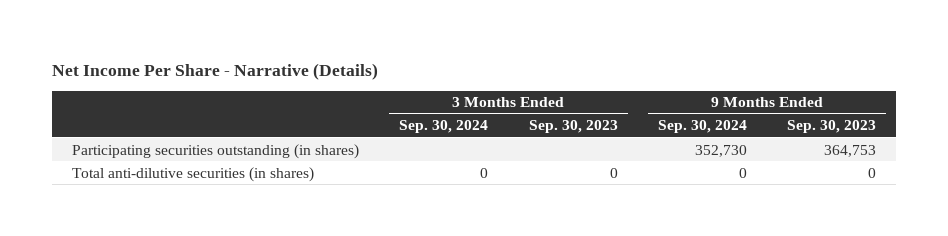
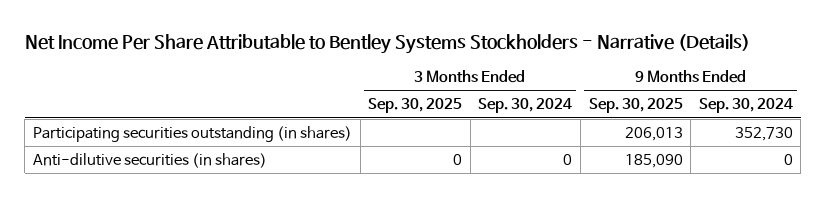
[51,62,378,80] Net Income Per Share - Narrative (Details) -> [24,34,750,55] Net Income Per Share Attributable to Bentley Systems Stockholders - Narrative (Details)
[528,120,618,134] Sep. 30, 2023 -> none
[787,120,877,134] Sep. 30, 2023 -> none
none -> [368,98,463,114] Sep. 30, 2025
none -> [588,98,683,114] Sep. 30, 2025
[71,166,314,182] Total anti-dilutive securities (in shares) -> [32,153,267,169] Anti-dilutive securities (in shares)

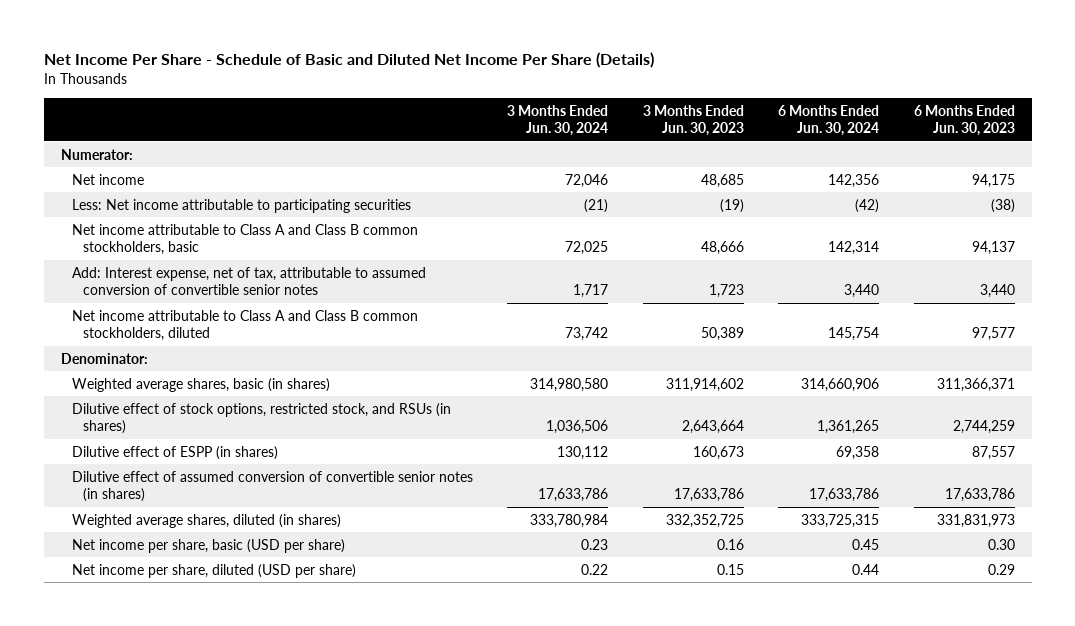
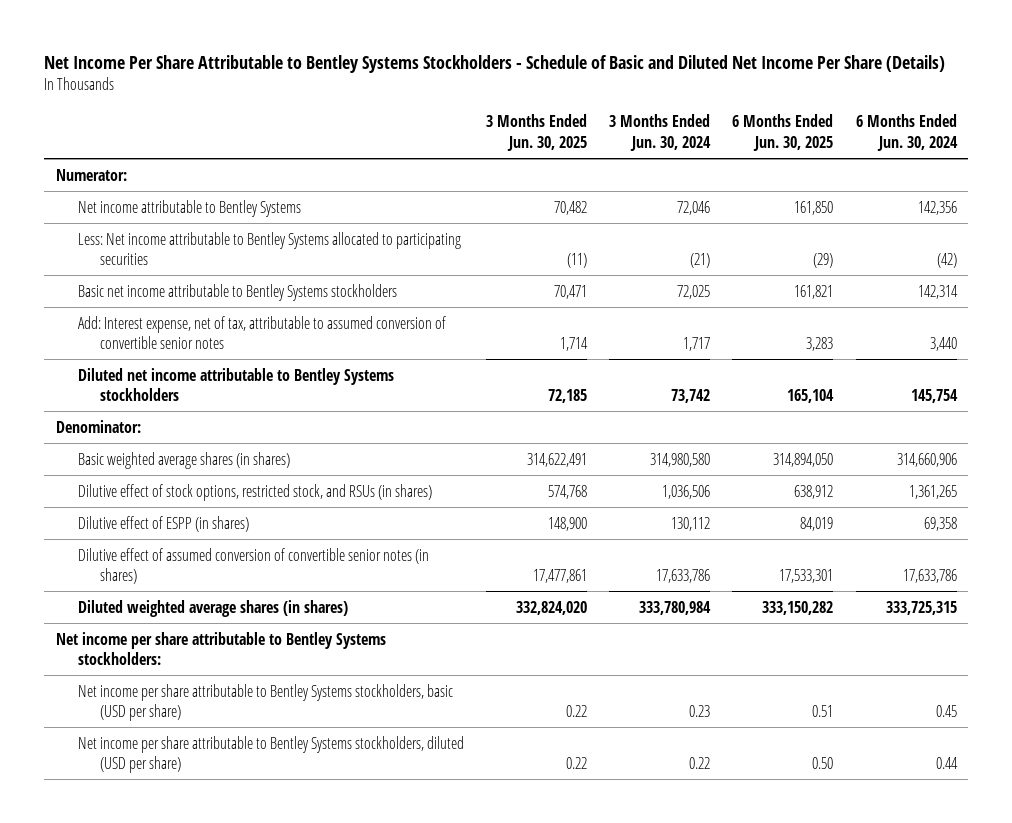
[43,52,654,69] Net Income Per Share - Schedule of Basic and Diluted Net Income Per Share (Details) -> [44,54,946,73] Net Income Per Share Attributable to Bentley Systems Stockholders - Schedule of Basic and Diluted Net Income Per Share (Details)
[642,104,744,137] 3 Months Ended Jun. 30, 2023 -> none
[913,104,1015,137] 6 Months Ended Jun. 30, 2023 -> none
none -> [485,114,587,151] 3 Months Ended Jun. 30, 2025
none -> [732,114,834,151] 6 Months Ended Jun. 30, 2025
[71,173,144,185] Net income -> [77,199,301,217] Net income attributable to Bentley Systems
[71,198,411,213] Less: Net income attributable to participating securities -> [77,231,461,265] Less: Net income attributable to Bentley Systems allocated to participating securities
[71,223,418,256] Net income attributable to Class A and Class B common stockholders, basic -> [77,283,397,301] Basic net income attributable to Bentley Systems stockholders
[71,309,418,342] Net income attributable to Class A and Class B common stockholders, diluted -> [77,367,394,401] Diluted net income attributable to Bentley Systems stockholders
[71,377,330,392] Weighted average shares, basic (in shares) -> [77,451,290,469] Basic weighted average shares (in shares)
[71,513,341,528] Weighted average shares, diluted (in shares) -> [77,599,348,617] Diluted weighted average shares (in shares)
none -> [55,631,386,665] Net income per share attributable to Bentley Systems stockholders:
[71,538,345,553] Net income per share, basic (USD per share) -> [77,683,453,721] Net income per share attributable to Bentley Systems stockholders, basic (USD per share)
[71,563,356,578] Net income per share, diluted (USD per share) -> [77,735,464,773] Net income per share attributable to Bentley Systems stockholders, diluted (USD per share)

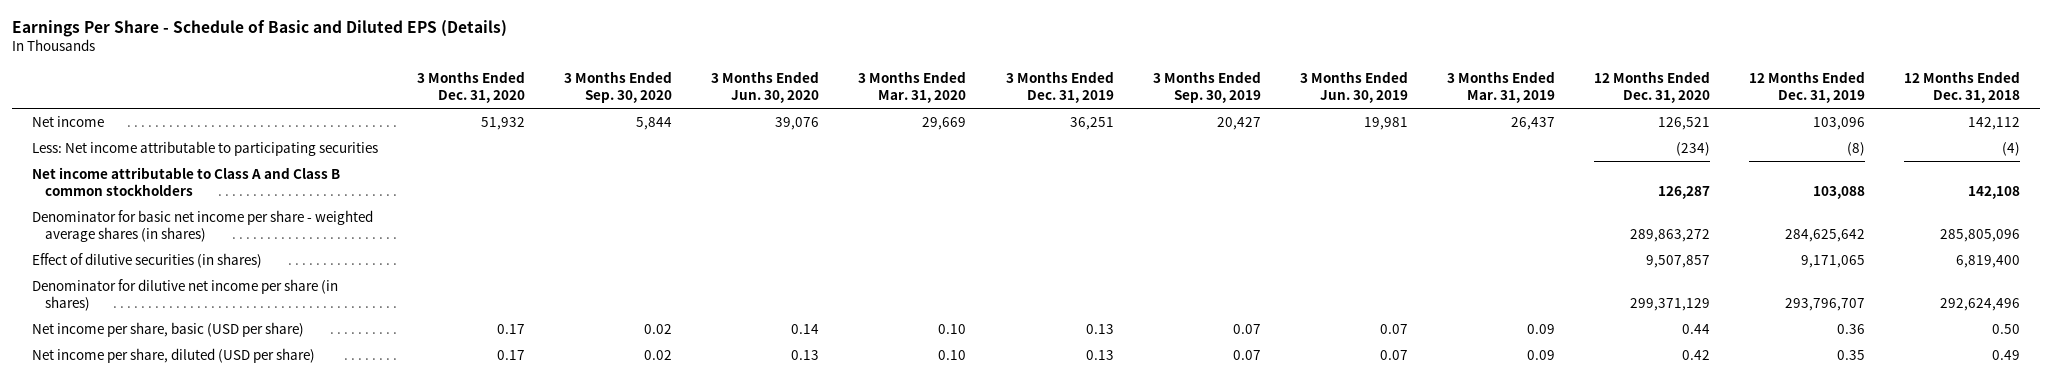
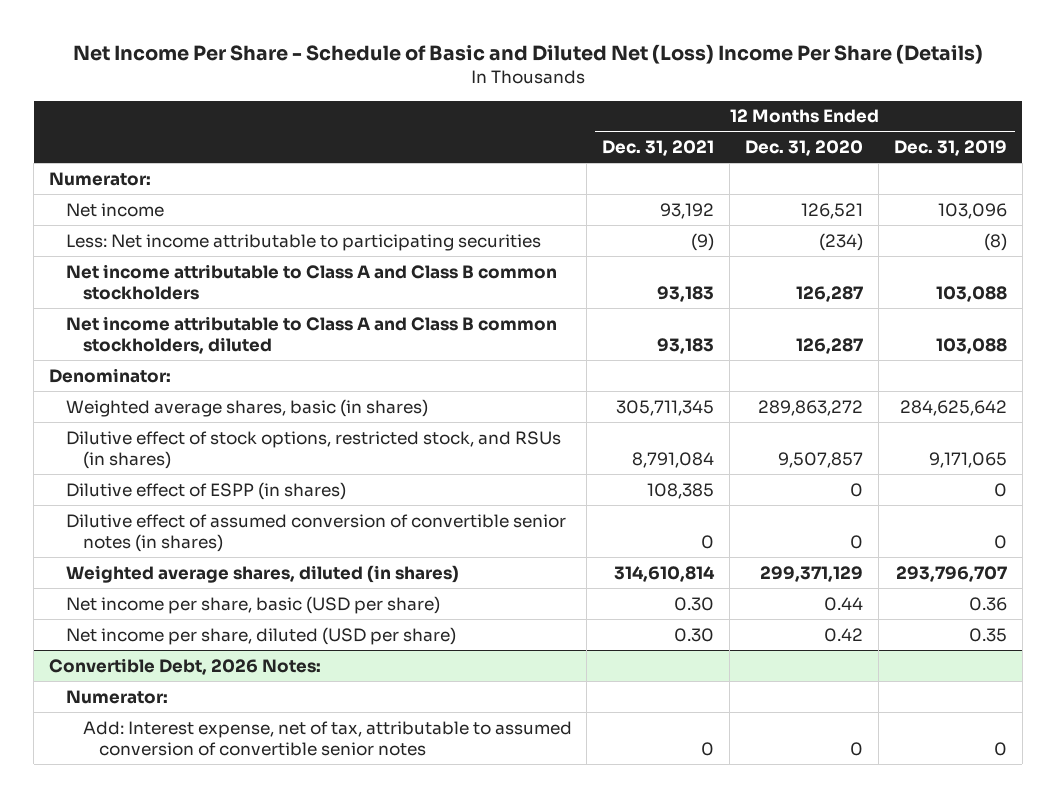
[12,20,508,38] Earnings Per Share - Schedule of Basic and Diluted EPS (Details) -> [72,44,983,65] Net Income Per Share - Schedule of Basic and Diluted Net (Loss) Income Per Share (Details)
[417,70,526,103] 3 Months Ended Dec. 31, 2020 -> none
[564,70,673,103] 3 Months Ended Sep. 30, 2020 -> none
[711,70,820,103] 3 Months Ended Jun. 30, 2020 -> none
[858,70,967,103] 3 Months Ended Mar. 31, 2020 -> none
[1005,70,1114,103] 3 Months Ended Dec. 31, 2019 -> none
[1152,70,1261,103] 3 Months Ended Sep. 30, 2019 -> none
[1299,70,1408,103] 3 Months Ended Jun. 30, 2019 -> none
[1446,70,1555,103] 3 Months Ended Mar. 31, 2019 -> none
[1904,70,2021,103] 12 Months Ended Dec. 31, 2018 -> none
none -> [602,139,715,156] Dec. 31, 2021
none -> [48,171,151,186] Numerator:
none -> [65,315,557,354] Net income attributable to Class A and Class B common stockholders, diluted
none -> [48,367,171,383] Denominator:
[31,210,373,242] Denominator for basic net income per share - weighted average shares (in shares) -> [65,398,428,417] Weighted average shares, basic (in shares)
[31,253,262,269] Effect of dilutive securities (in shares) -> [65,430,561,469] Dilutive effect of stock options, restricted stock, and RSUs (in shares)
none -> [65,481,346,500] Dilutive effect of ESPP (in shares)
none -> [65,513,566,552] Dilutive effect of assumed conversion of convertible senior notes (in shares)
[31,279,338,311] Denominator for dilutive net income per share (in shares) -> [65,564,459,583] Weighted average shares, diluted (in shares)
none -> [48,657,321,675] Convertible Debt, 2026 Notes:
none -> [65,689,168,704] Numerator:
none -> [82,720,572,756] Add: Interest expense, net of tax, attributable to assumed conversion of convertible senior notes

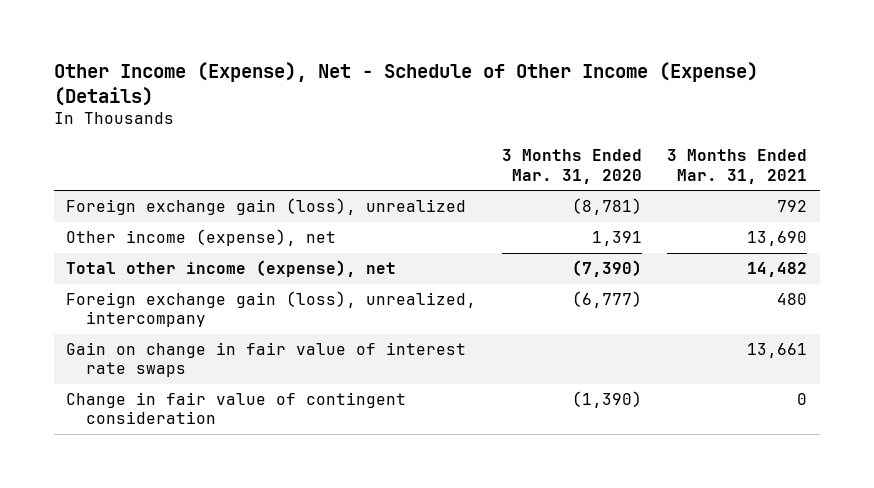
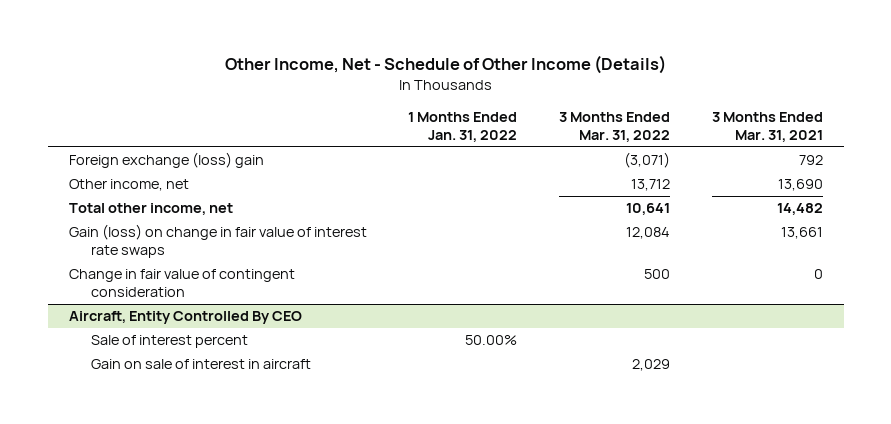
[53,62,758,106] Other Income (Expense), Net - Schedule of Other Income (Expense) (Details) -> [224,55,666,75] Other Income, Net - Schedule of Other Income (Details)
[501,149,642,184] 3 Months Ended Mar. 31, 2020 -> none
none -> [408,111,518,142] 1 Months Ended Jan. 31, 2022
none -> [559,111,671,142] 3 Months Ended Mar. 31, 2022
[66,291,477,328] Foreign exchange gain (loss), unrealized, intercompany -> none
[66,198,467,216] Foreign exchange gain (loss), unrealized -> [68,152,264,169] Foreign exchange (loss) gain
[66,229,337,247] Other income (expense), net -> [68,179,189,192] Other income, net
[66,260,397,278] Total other income (expense), net -> [68,203,233,216] Total other income, net
[66,342,467,378] Gain on change in fair value of interest rate swaps -> [68,224,367,259] Gain (loss) on change in fair value of interest rate swaps
none -> [68,311,302,325] Aircraft, Entity Controlled By CEO
none -> [90,335,248,349] Sale of interest percent
none -> [90,359,311,370] Gain on sale of interest in aircraft

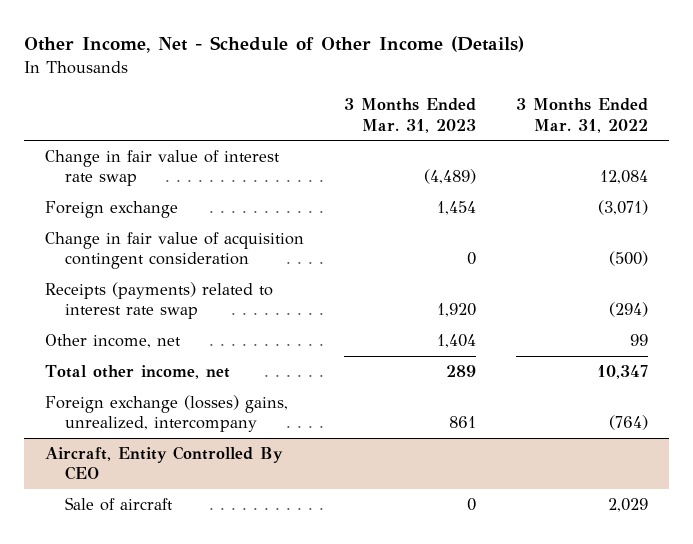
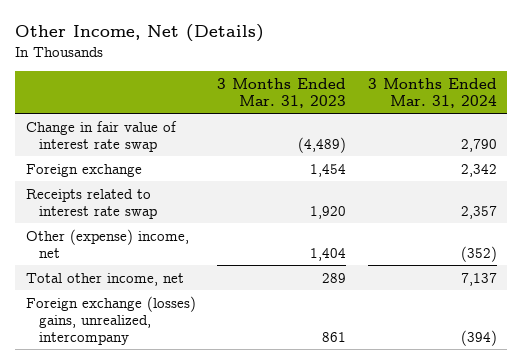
[24,36,525,54] Other Income, Net - Schedule of Other Income (Details) -> [14,24,264,43] Other Income, Net (Details)
[516,98,649,133] 3 Months Ended Mar. 31, 2022 -> none
none -> [367,77,497,108] 3 Months Ended Mar. 31, 2024
[44,232,304,270] Change in fair value of acquisition contingent consideration -> none
[44,282,273,320] Receipts (payments) related to interest rate swap -> [25,188,158,219] Receipts related to interest rate swap
[44,334,181,349] Other income, net -> [25,228,189,258] Other (expense) income, net
[44,446,283,481] Aircraft, Entity Controlled By CEO -> none
[65,497,174,512] Sale of aircraft -> none

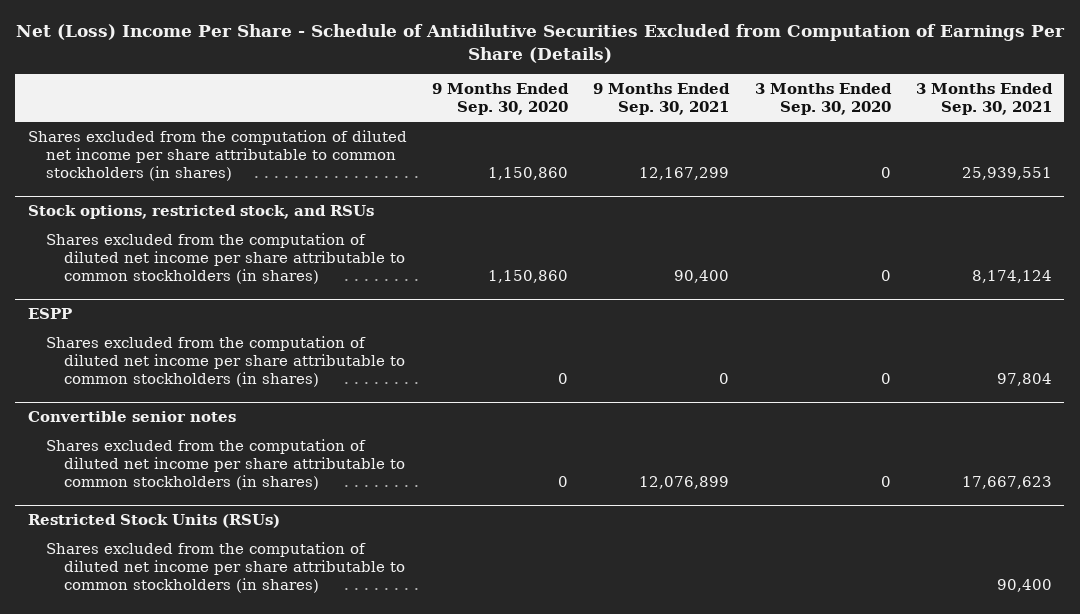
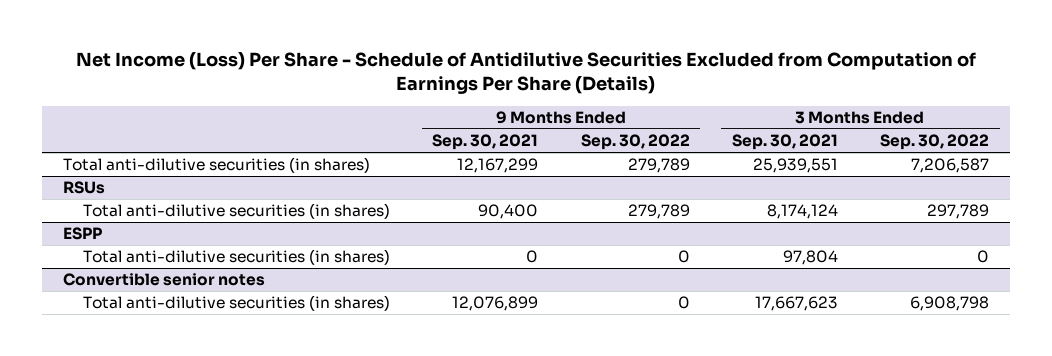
[15,24,1065,63] Net (Loss) Income Per Share - Schedule of Antidilutive Securities Excluded from Computation of Earnings Per Share (Details) -> [76,51,977,95] Net Income (Loss) Per Share - Schedule of Antidilutive Securities Excluded from Computation of Earnings Per Share (Details)
[432,82,570,115] 9 Months Ended Sep. 30, 2020 -> none
[754,82,892,115] 3 Months Ended Sep. 30, 2020 -> none
none -> [580,134,690,151] Sep. 30, 2022
none -> [880,134,990,151] Sep. 30, 2022
[27,204,374,219] Stock options, restricted stock, and RSUs -> none
[27,129,407,181] Shares excluded from the computation of diluted net income per share attributable to common stockholders (in shares) -> [62,157,370,174] Total anti-dilutive securities (in shares)
none -> [62,181,105,195] RSUs
[45,232,405,284] Shares excluded from the computation of diluted net income per share attributable to common stockholders (in shares) -> [83,203,391,220] Total anti-dilutive securities (in shares)
[45,335,405,387] Shares excluded from the computation of diluted net income per share attributable to common stockholders (in shares) -> [83,249,391,266] Total anti-dilutive securities (in shares)
[27,513,280,528] Restricted Stock Units (RSUs) -> none
[45,541,405,593] Shares excluded from the computation of diluted net income per share attributable to common stockholders (in shares) -> none
[45,438,405,490] Shares excluded from the computation of diluted net income per share attributable to common stockholders (in shares) -> [83,295,391,312] Total anti-dilutive securities (in shares)

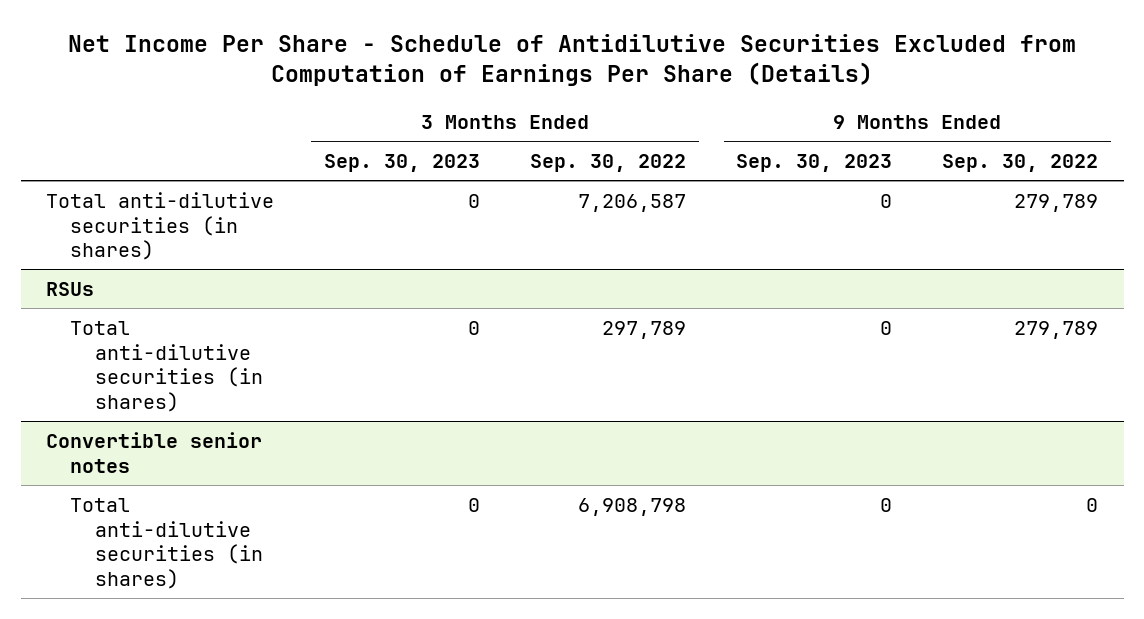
[76,51,977,95] Net Income (Loss) Per Share - Schedule of Antidilutive Securities Excluded from Computation of Earnings Per Share (Details) -> [68,33,1077,87] Net Income Per Share - Schedule of Antidilutive Securities Excluded from Computation of Earnings Per Share (Details)
[432,134,539,151] Sep. 30, 2021 -> none
[731,134,838,151] Sep. 30, 2021 -> none
none -> [323,153,480,172] Sep. 30, 2023
none -> [736,153,893,172] Sep. 30, 2023
[62,227,102,241] ESPP -> none
[83,249,391,266] Total anti-dilutive securities (in shares) -> none

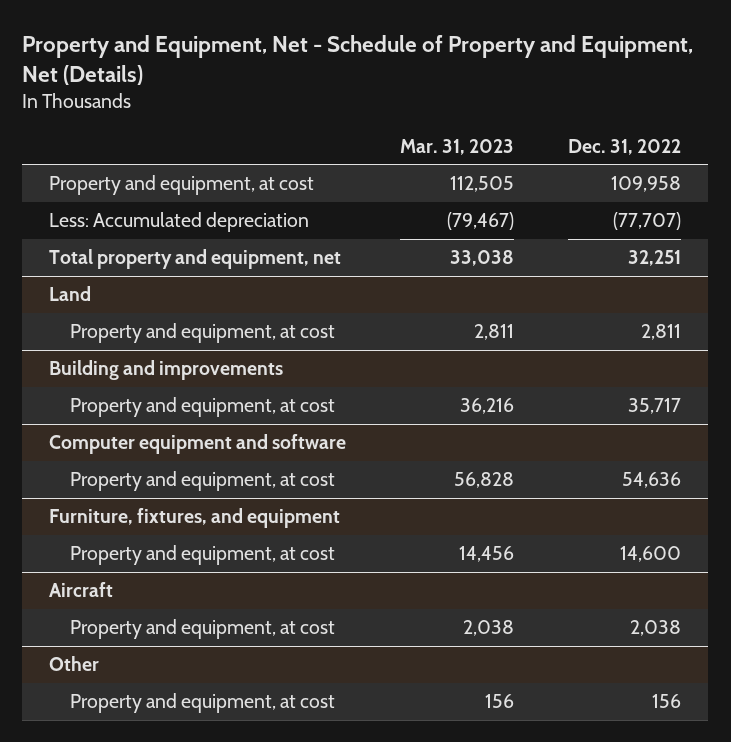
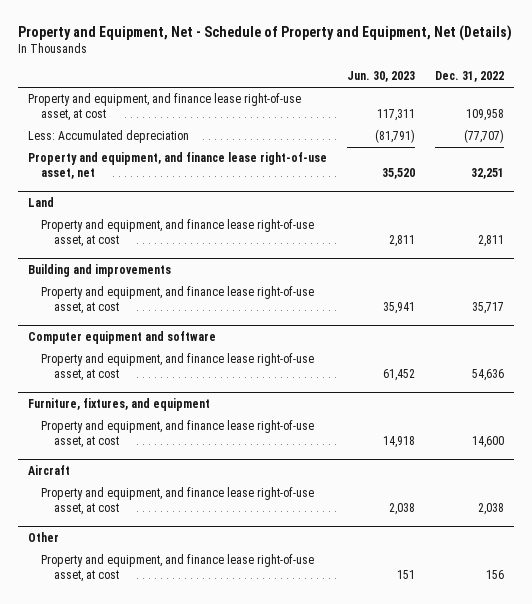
[400,138,515,155] Mar. 31, 2023 -> none
none -> [347,71,416,83] Jun. 30, 2023
[49,175,315,196] Property and equipment, at cost -> [27,93,301,122] Property and equipment, and finance lease right-of-use asset, at cost
[49,249,342,270] Total property and equipment, net -> [27,152,327,180] Property and equipment, and finance lease right-of-use asset, net
[69,323,335,344] Property and equipment, at cost -> [40,219,314,248] Property and equipment, and finance lease right-of-use asset, at cost
[69,397,335,418] Property and equipment, at cost -> [40,286,314,315] Property and equipment, and finance lease right-of-use asset, at cost
[69,471,335,492] Property and equipment, at cost -> [40,353,314,382] Property and equipment, and finance lease right-of-use asset, at cost
[69,545,335,566] Property and equipment, at cost -> [40,420,314,449] Property and equipment, and finance lease right-of-use asset, at cost
[69,619,335,640] Property and equipment, at cost -> [40,487,314,516] Property and equipment, and finance lease right-of-use asset, at cost
[69,693,335,714] Property and equipment, at cost -> [40,554,314,583] Property and equipment, and finance lease right-of-use asset, at cost

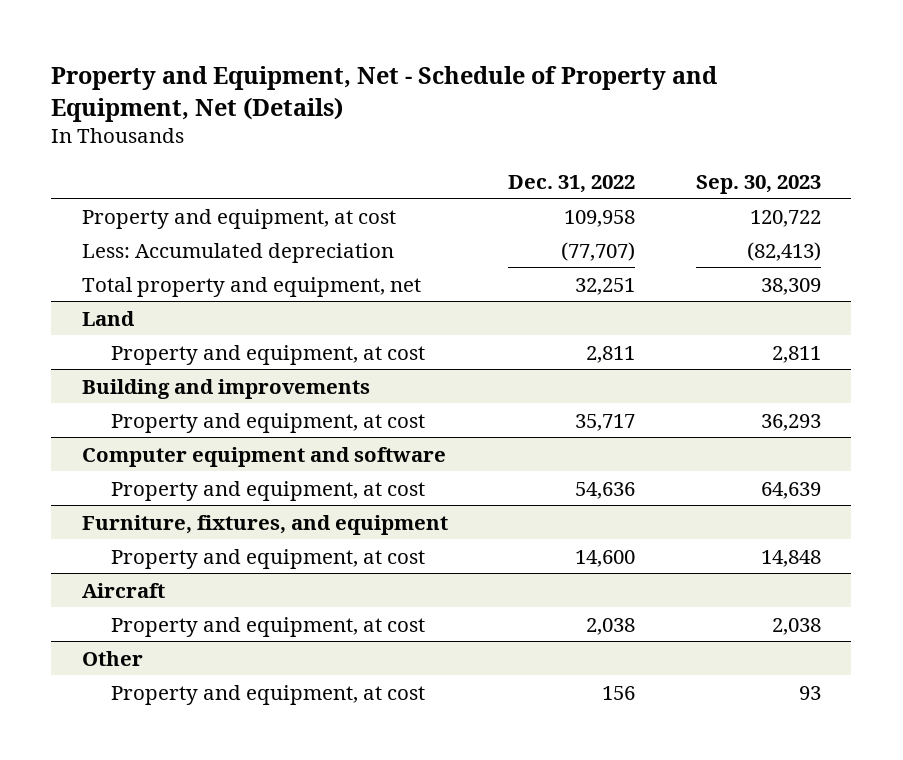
[347,71,416,83] Jun. 30, 2023 -> none
none -> [696,174,822,194] Sep. 30, 2023
[27,93,301,122] Property and equipment, and finance lease right-of-use asset, at cost -> [81,208,396,229] Property and equipment, at cost
[27,152,327,180] Property and equipment, and finance lease right-of-use asset, net -> [81,276,421,297] Total property and equipment, net
[40,219,314,248] Property and equipment, and finance lease right-of-use asset, at cost -> [111,344,426,365] Property and equipment, at cost
[40,286,314,315] Property and equipment, and finance lease right-of-use asset, at cost -> [111,412,426,433] Property and equipment, at cost
[40,353,314,382] Property and equipment, and finance lease right-of-use asset, at cost -> [111,480,426,501] Property and equipment, at cost
[40,420,314,449] Property and equipment, and finance lease right-of-use asset, at cost -> [111,548,426,569] Property and equipment, at cost
[40,487,314,516] Property and equipment, and finance lease right-of-use asset, at cost -> [111,616,426,637] Property and equipment, at cost
[40,554,314,583] Property and equipment, and finance lease right-of-use asset, at cost -> [111,684,426,705] Property and equipment, at cost

